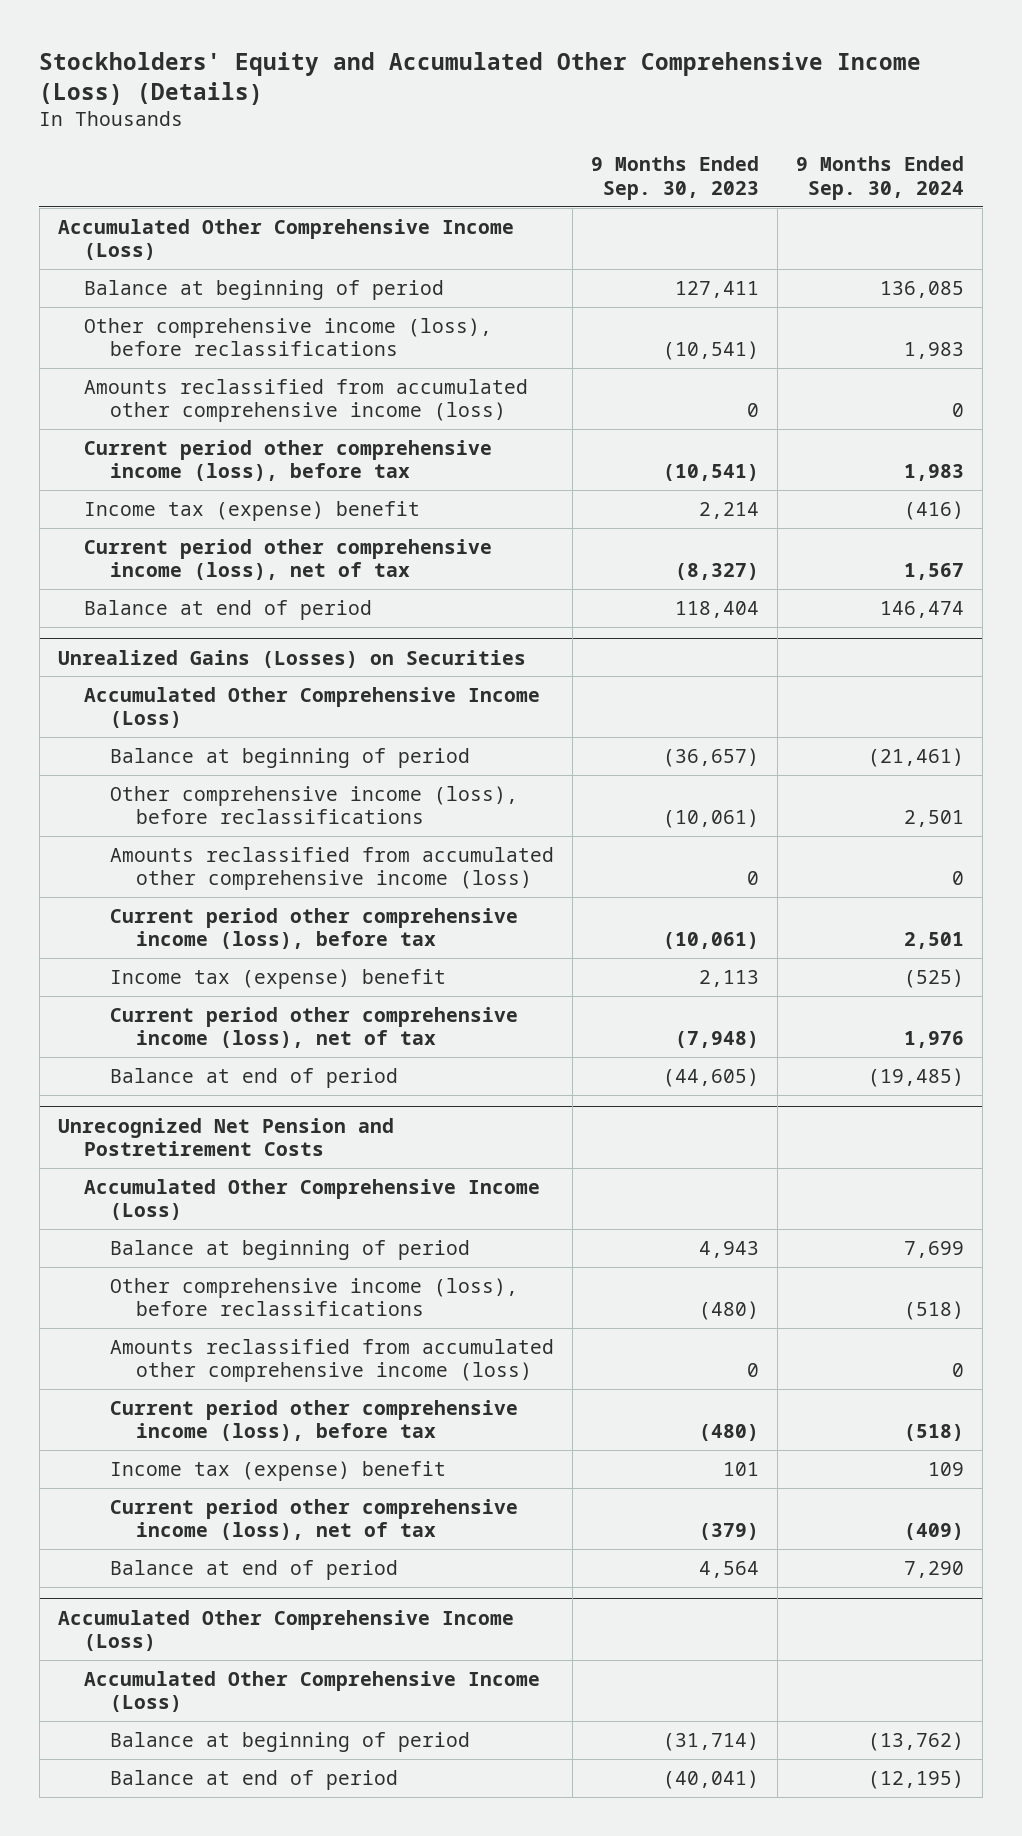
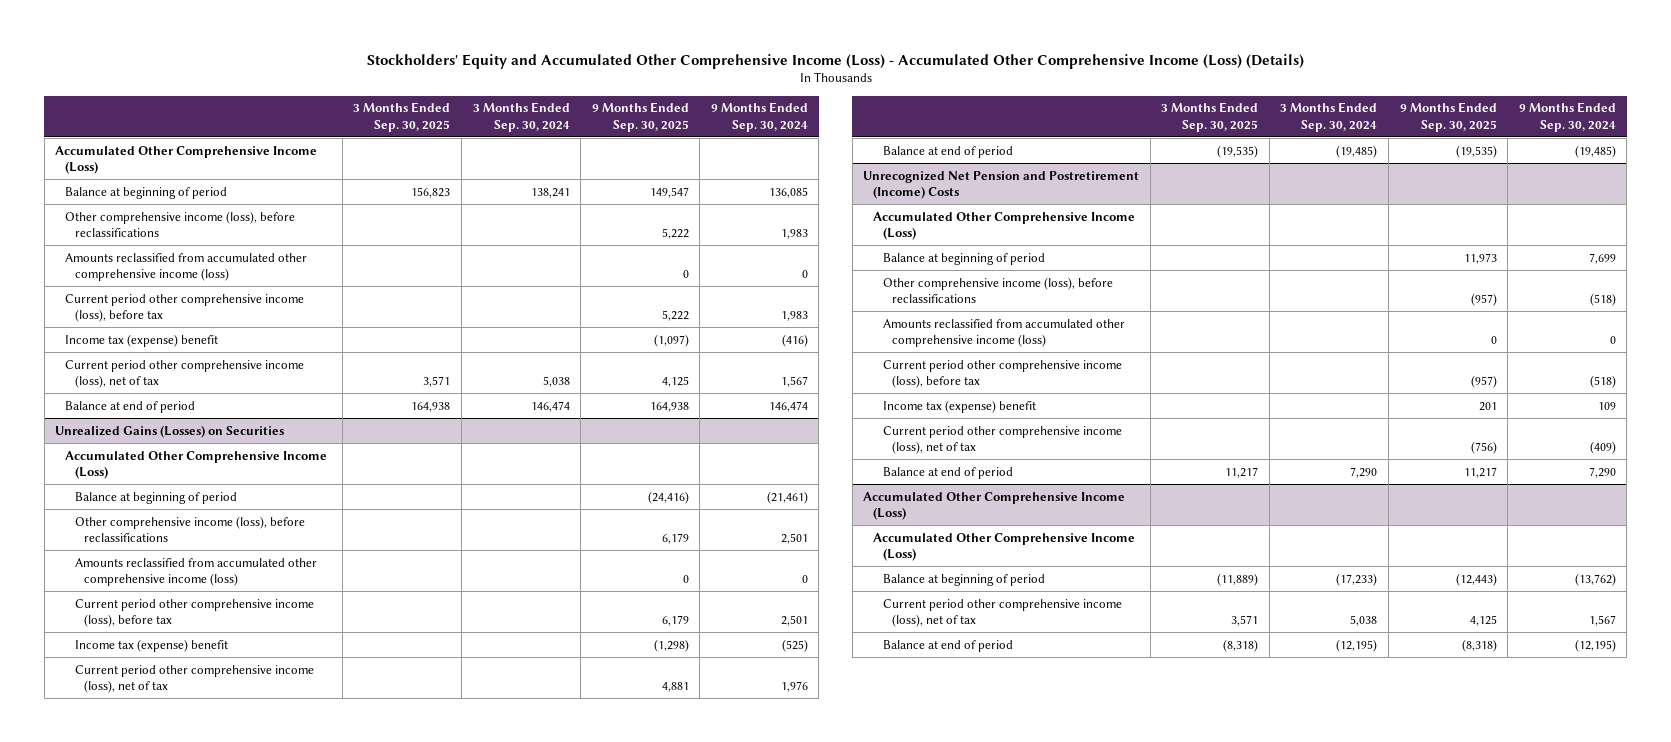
[39,51,922,105] Stockholders' Equity and Accumulated Other Comprehensive Income (Loss) (Details) -> [366,53,1304,69] Stockholders' Equity and Accumulated Other Comprehensive Income (Loss) - Accumulated Other Comprehensive Income (Loss) (Details)
[591,156,760,201] 9 Months Ended Sep. 30, 2023 -> none
none -> [353,102,451,132] 3 Months Ended Sep. 30, 2025
none -> [472,102,570,132] 3 Months Ended Sep. 30, 2024
none -> [591,102,689,132] 9 Months Ended Sep. 30, 2025
[58,1117,395,1157] Unrecognized Net Pension and Postretirement Costs -> [863,170,1140,199] Unrecognized Net Pension and Postretirement (Income) Costs
none -> [882,598,1122,627] Current period other comprehensive income (loss), net of tax

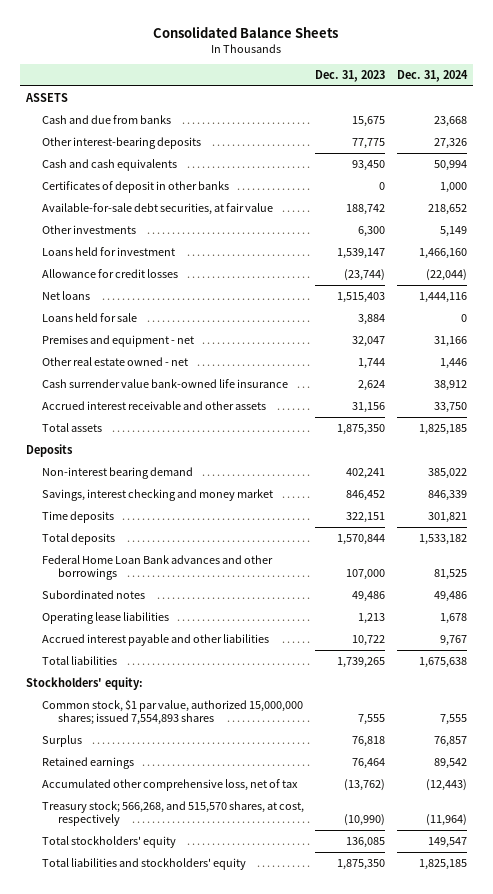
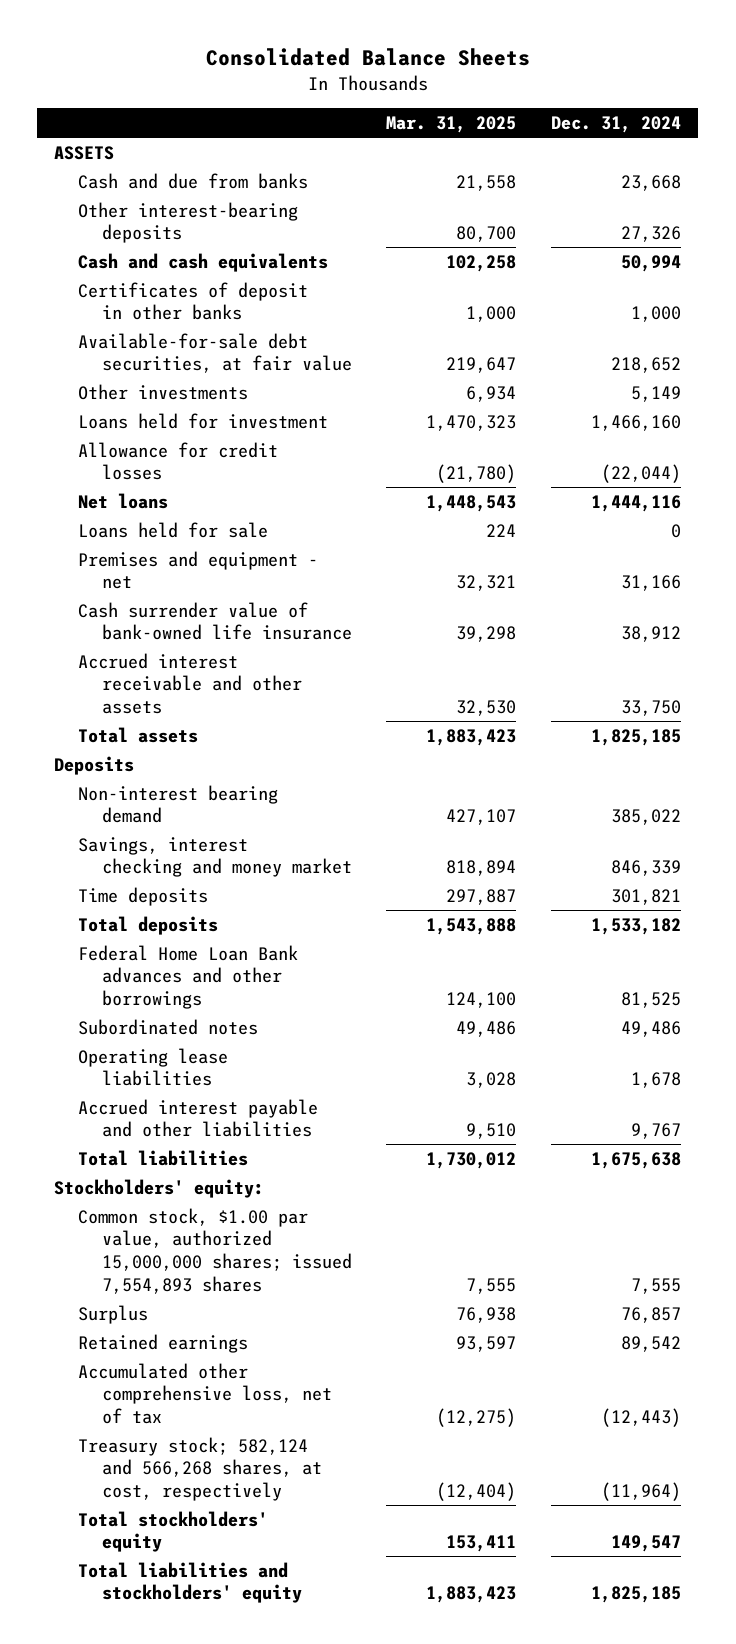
[315,70,386,83] Dec. 31, 2023 -> none
none -> [386,116,517,134] Mar. 31, 2025
[41,357,188,367] Other real estate owned - net -> none
[41,379,288,389] Cash surrender value bank-owned life insurance -> [78,601,352,641] Cash surrender value of bank-owned life insurance
[41,699,303,726] Common stock, $1 par value, authorized 15,000,000 shares; issued 7,554,893 shares -> [78,1207,352,1294] Common stock, $1.00 par value, authorized 15,000,000 shares; issued 7,554,893 shares
[41,801,304,827] Treasury stock; 566,268, and 515,570 shares, at cost, respectively -> [78,1436,322,1502] Treasury stock; 582,124 and 566,268 shares, at cost, respectively

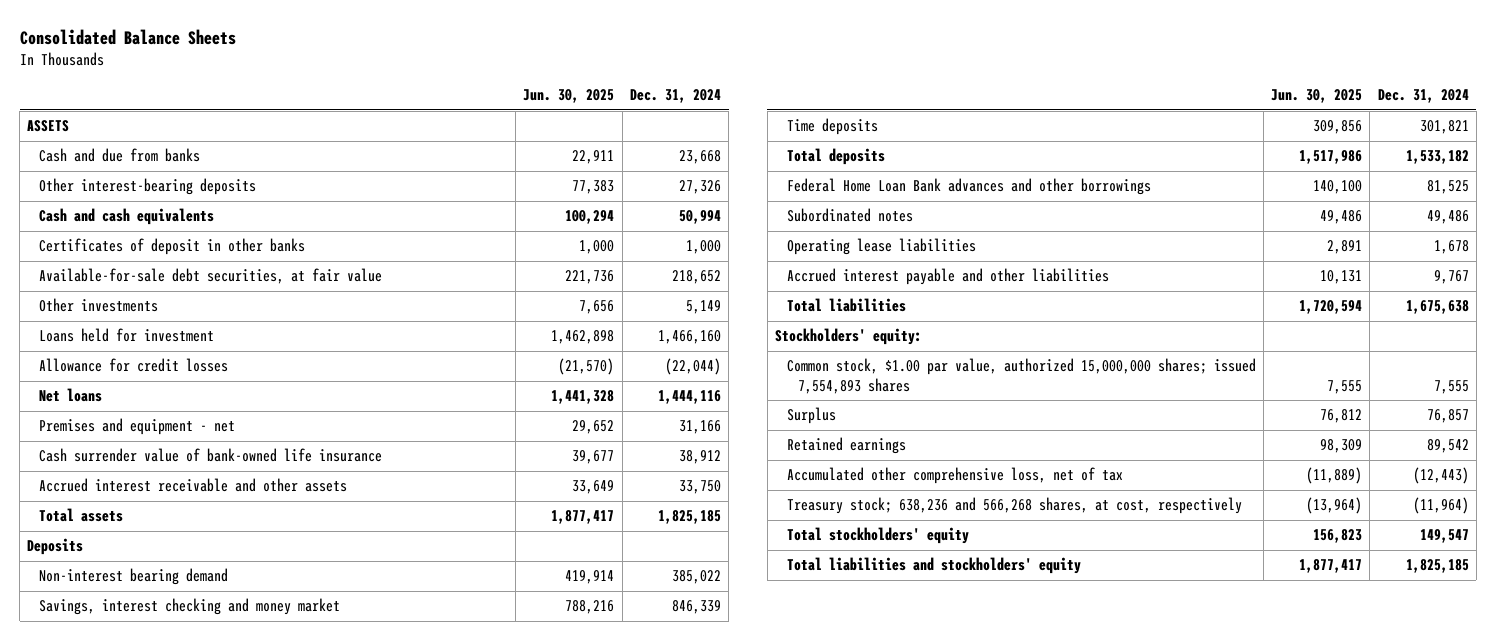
[386,116,517,134] Mar. 31, 2025 -> none
none -> [523,89,615,104] Jun. 30, 2025
[78,521,269,538] Loans held for sale -> none
[78,1436,322,1502] Treasury stock; 582,124 and 566,268 shares, at cost, respectively -> [786,497,1242,515] Treasury stock; 638,236 and 566,268 shares, at cost, respectively

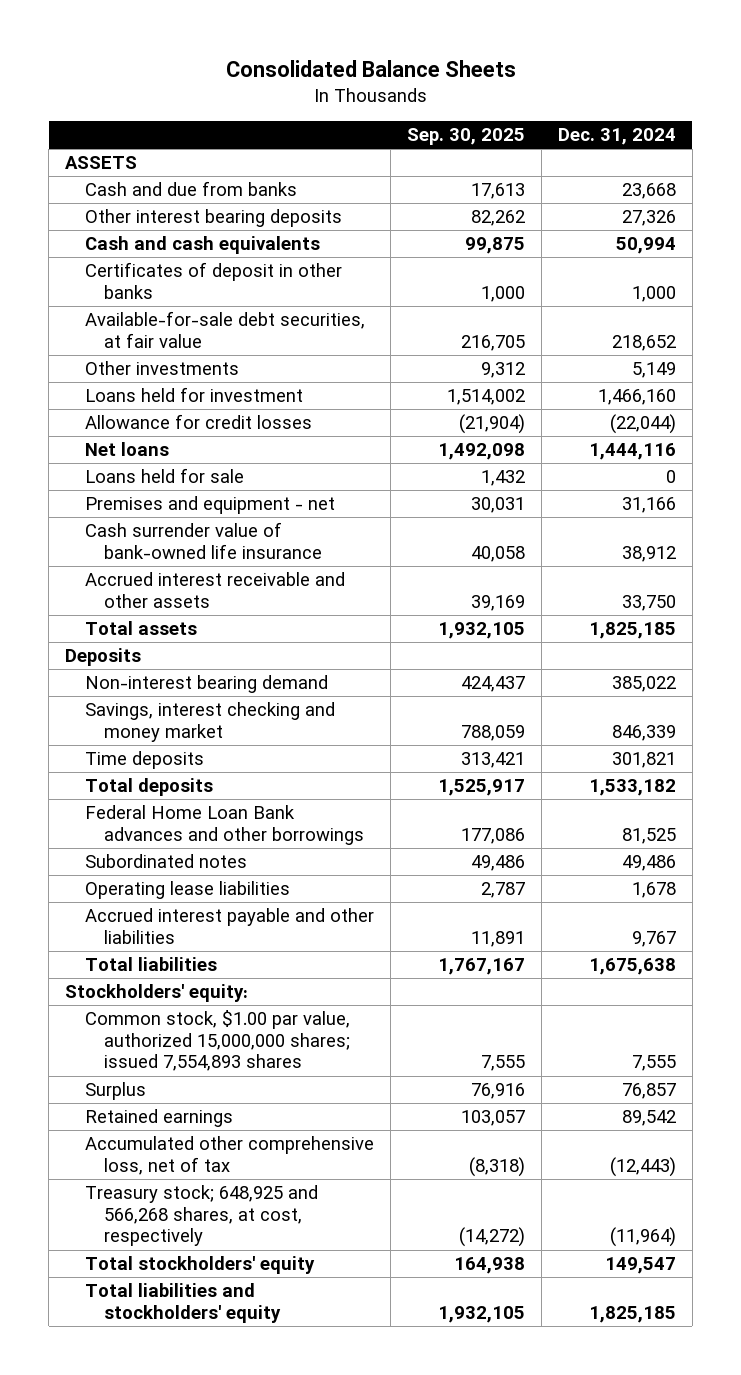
[523,89,615,104] Jun. 30, 2025 -> none
none -> [406,128,525,146] Sep. 30, 2025
[38,178,256,196] Other interest-bearing deposits -> [84,209,342,228] Other interest bearing deposits
none -> [84,468,244,484] Loans held for sale
[786,497,1242,515] Treasury stock; 638,236 and 566,268 shares, at cost, respectively -> [84,1185,318,1247] Treasury stock; 648,925 and 566,268 shares, at cost, respectively

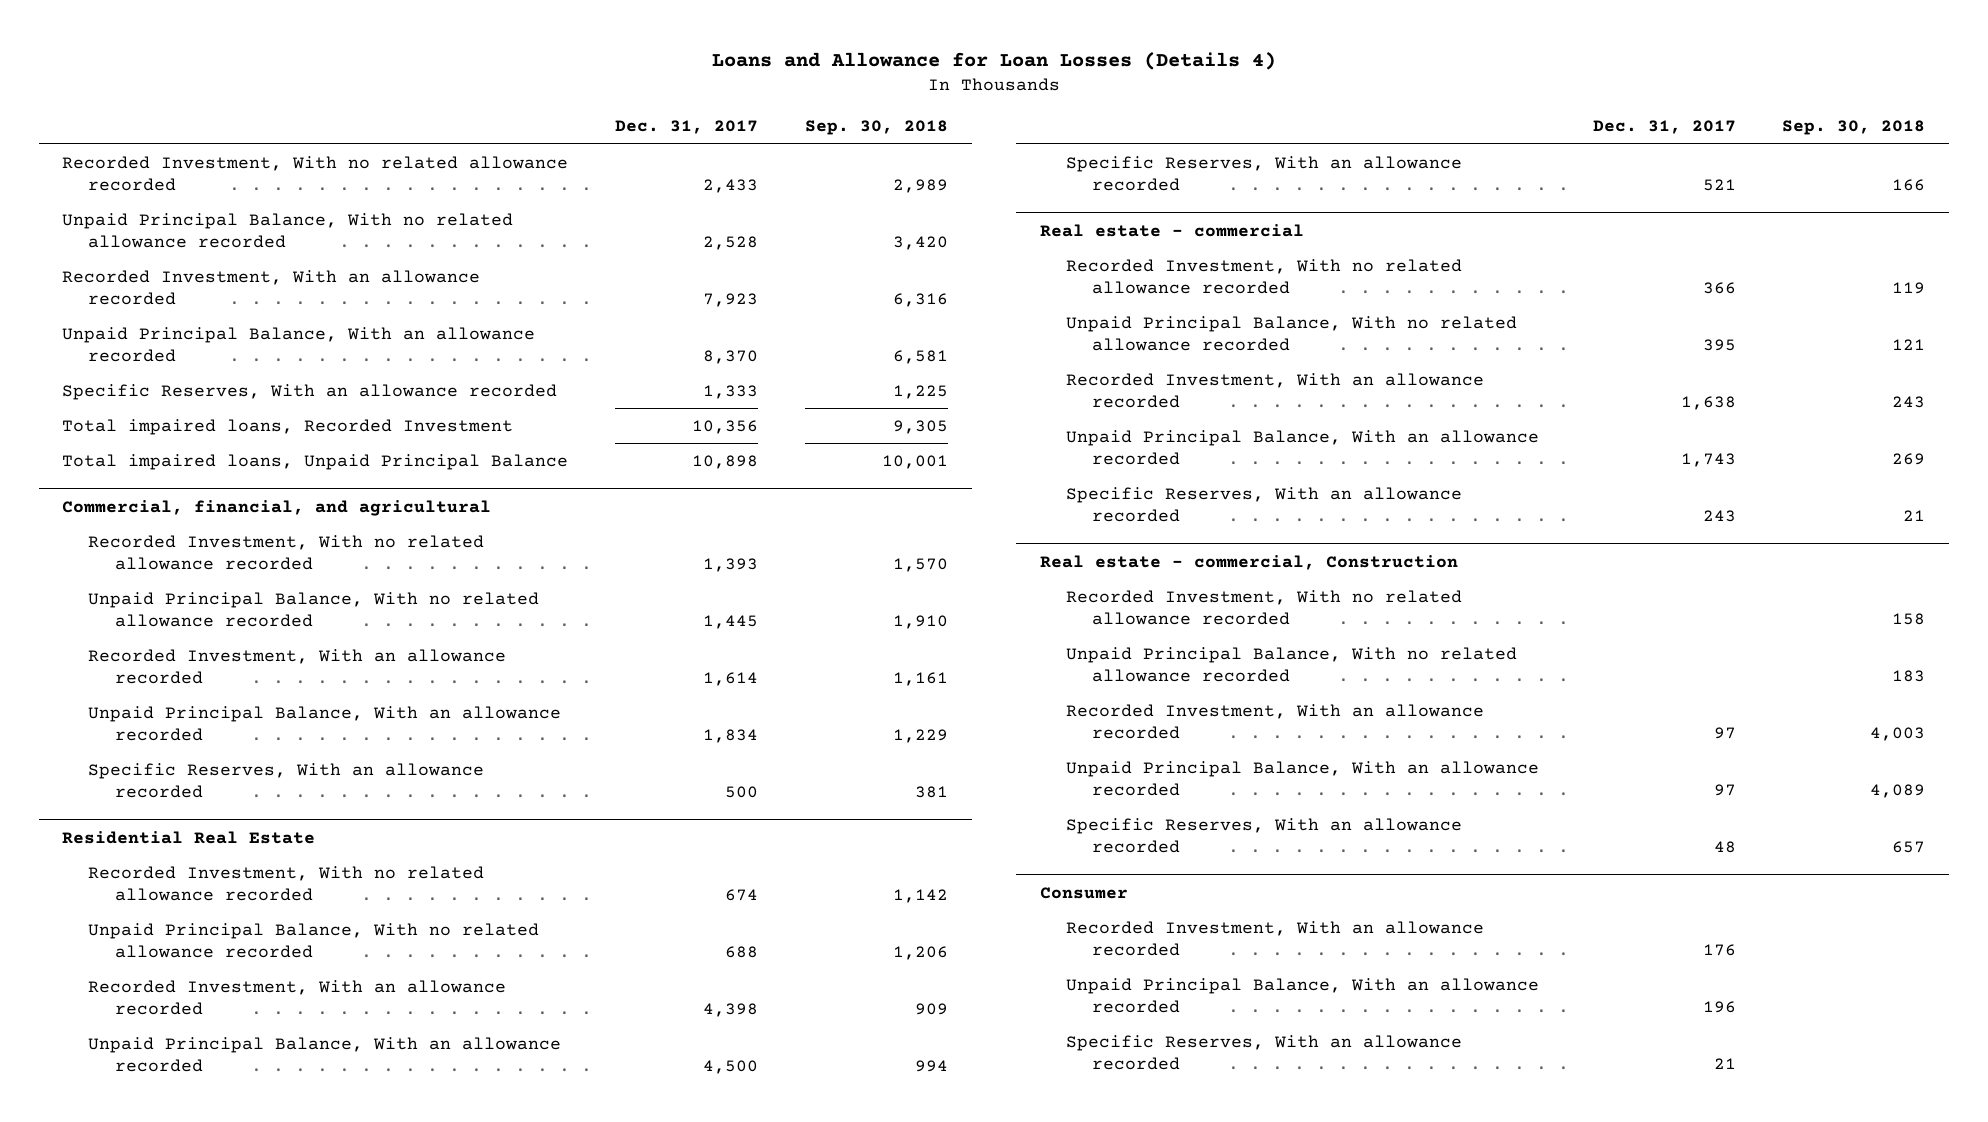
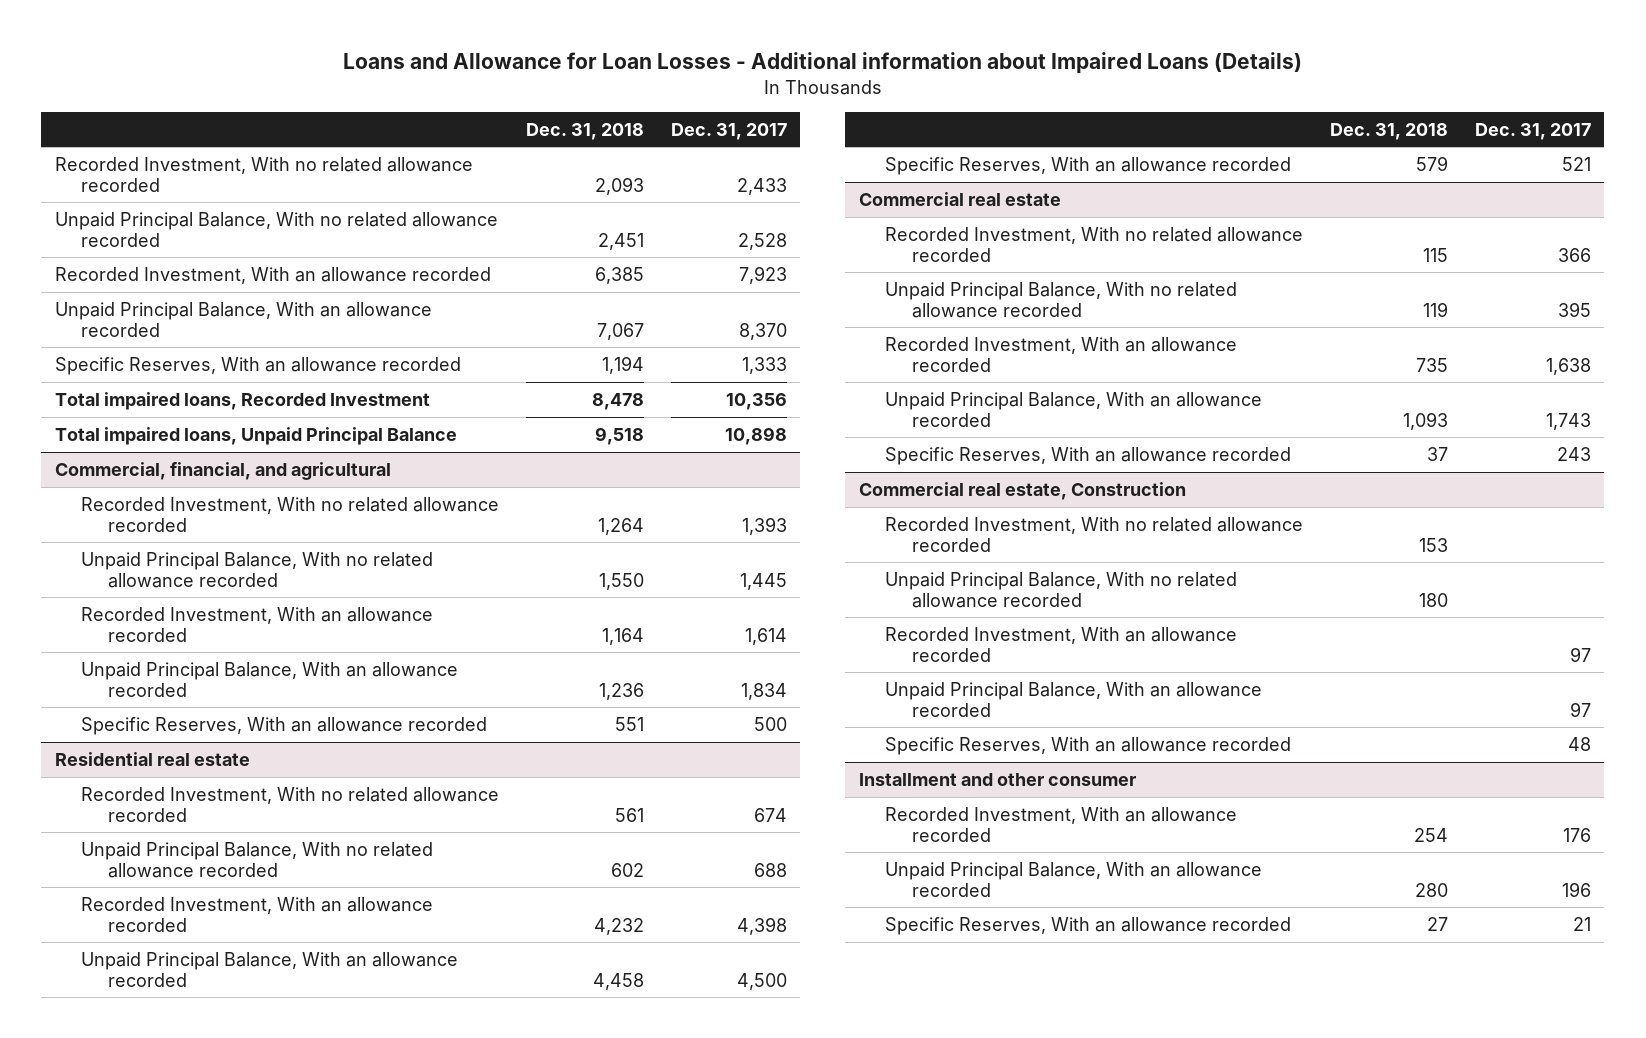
[711,52,1276,71] Loans and Allowance for Loan Losses (Details 4) -> [342,52,1302,75] Loans and Allowance for Loan Losses - Additional information about Impaired Loans (Details)
[805,119,949,135] Sep. 30, 2018 -> none
none -> [526,122,645,140] Dec. 31, 2018
[62,830,316,844] Residential Real Estate -> [54,751,250,766] Residential real estate
[1039,223,1304,237] Real estate - commercial -> [858,191,1061,206] Commercial real estate
[1039,554,1458,570] Real estate - commercial, Construction -> [858,481,1186,500] Commercial real estate, Construction
[1039,886,1128,899] Consumer -> none
none -> [858,772,1136,786] Installment and other consumer

